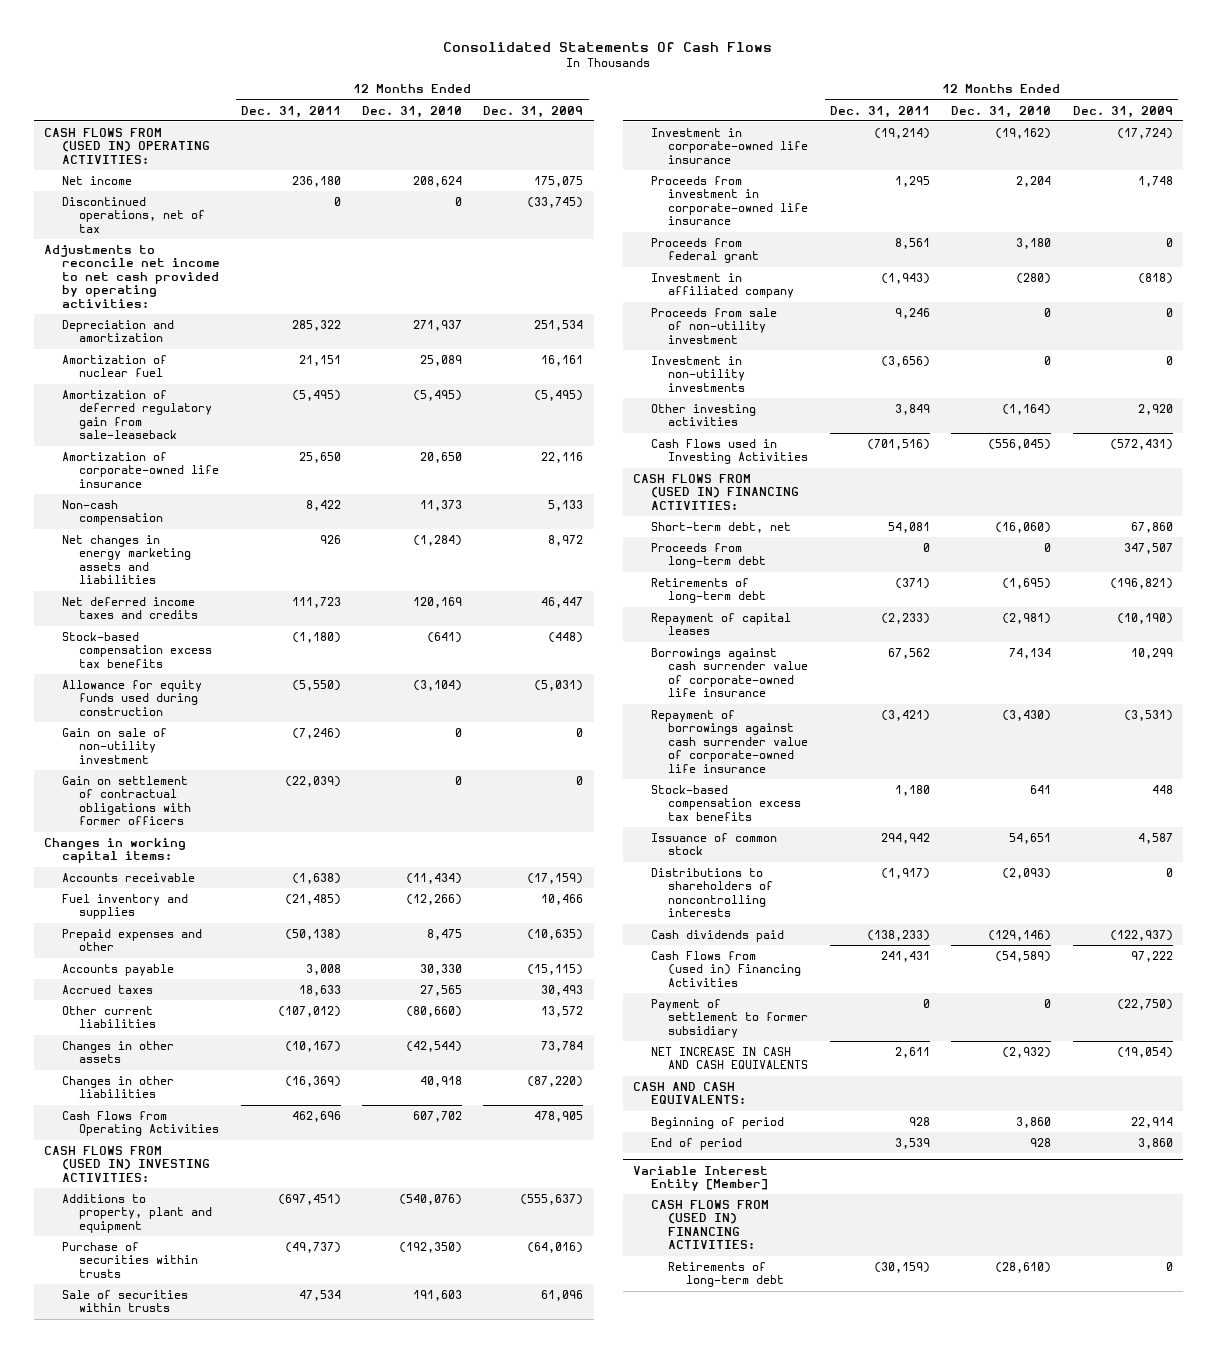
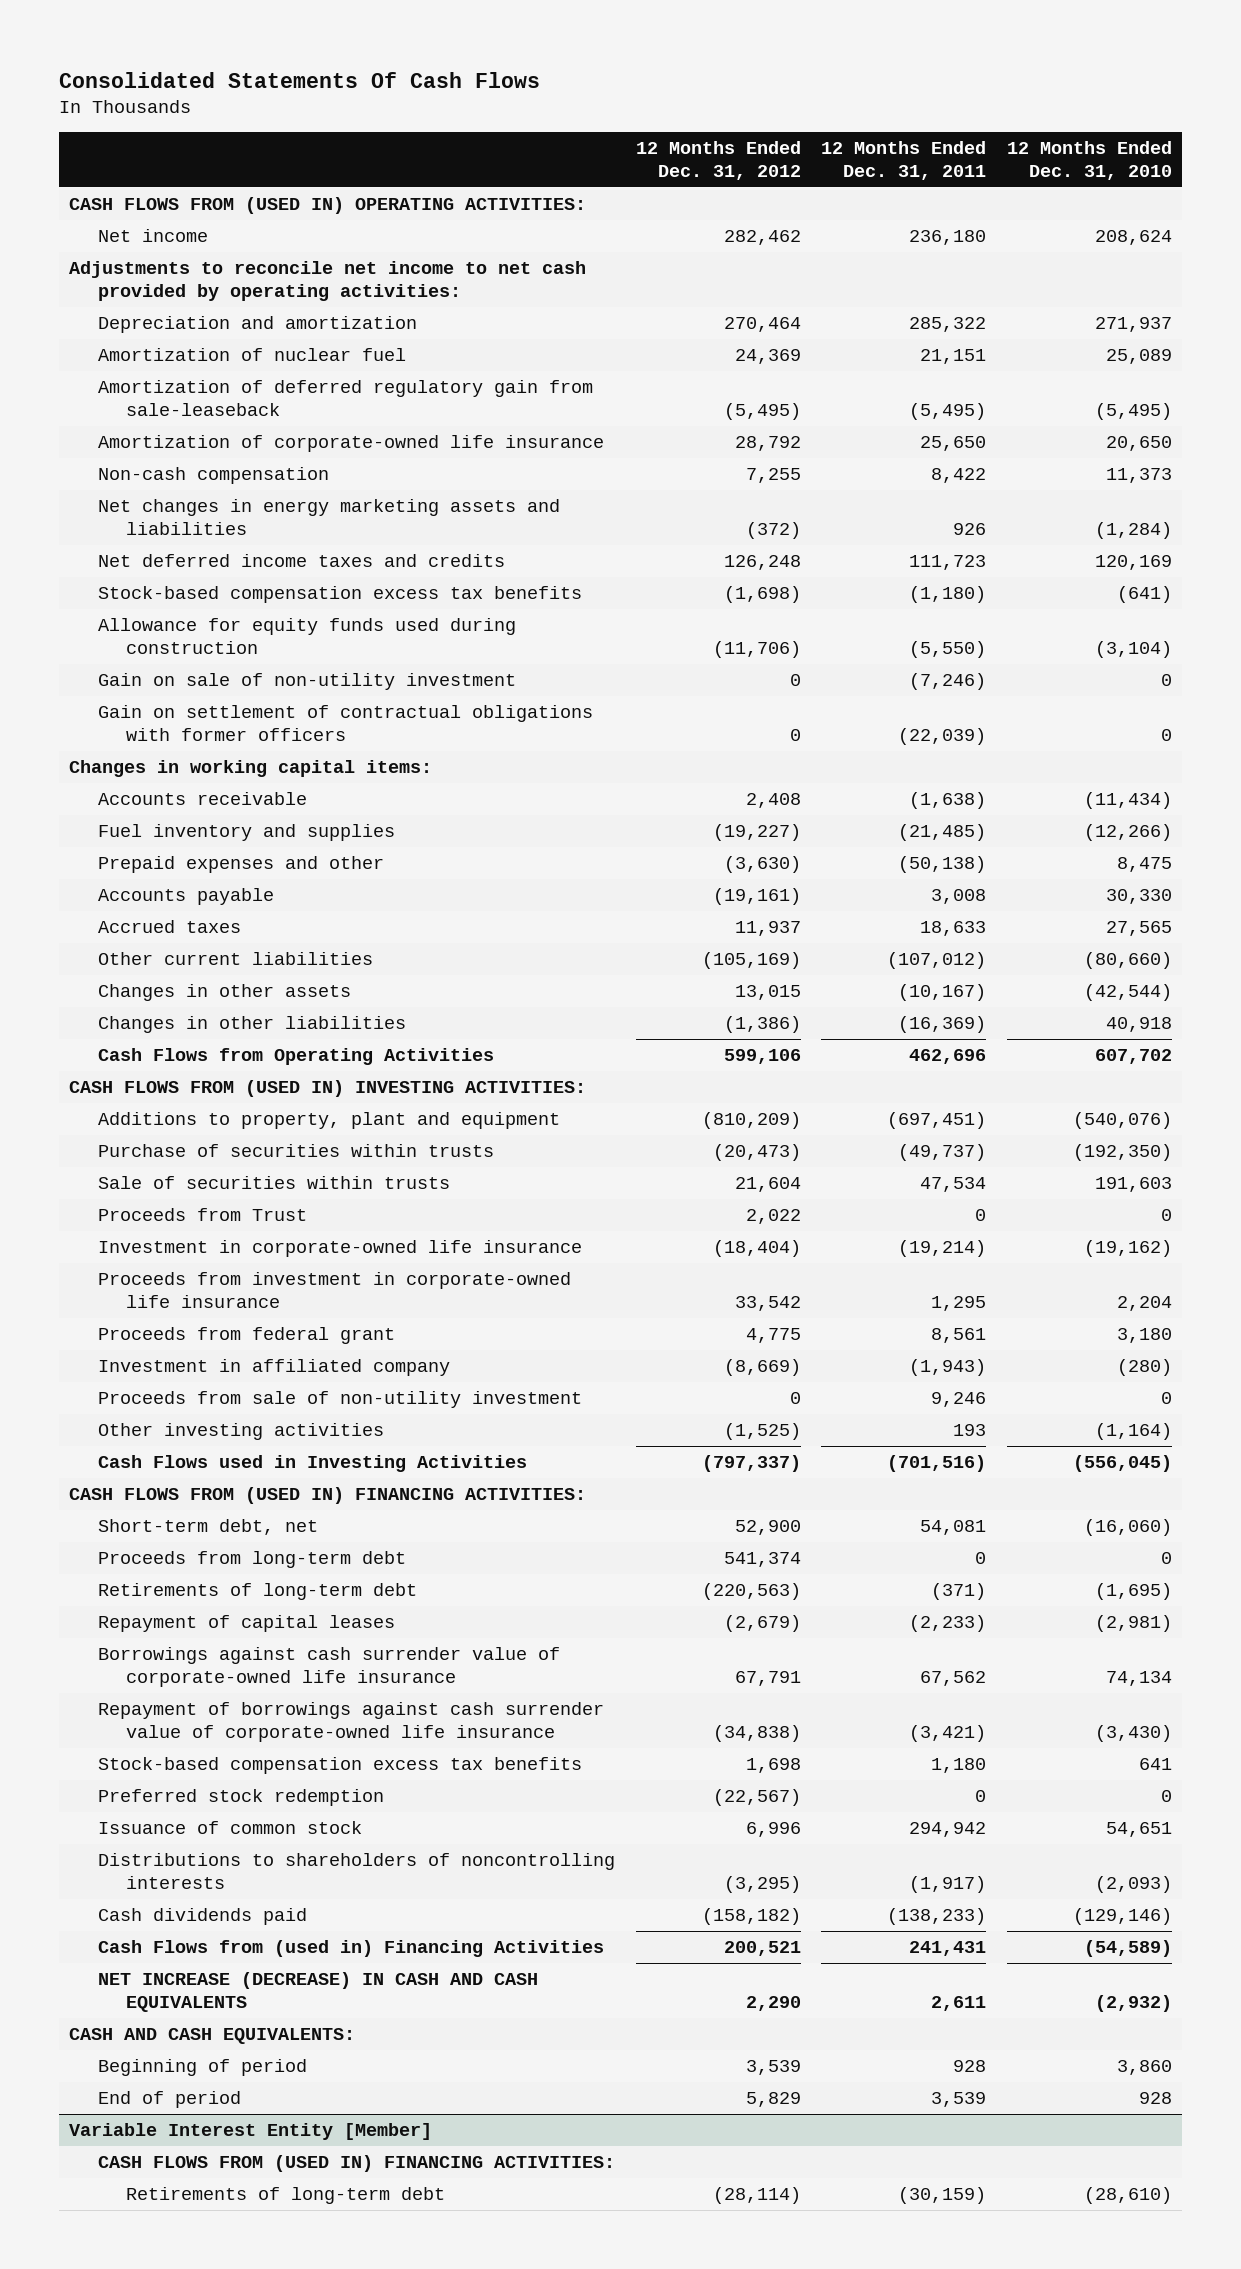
[483,105,584,118] Dec. 31, 2009 -> none
none -> [635,140,801,181] 12 Months Ended Dec. 31, 2012
[61,196,206,233] Discontinued operations, net of tax -> none
none -> [97,1208,307,1222] Proceeds from Trust
[650,355,746,392] Investment in non-utility investments -> none
[895,403,931,415] 3,849 -> [953,1424,987,1437] 193
none -> [97,1789,384,1807] Preferred stock redemption
[650,998,809,1038] Payment of settlement to former subsidiary -> none
[650,1046,809,1070] NET INCREASE IN CASH AND CASH EQUIVALENTS -> [97,1972,538,2013] NET INCREASE (DECREASE) IN CASH AND CASH EQUIVALENTS

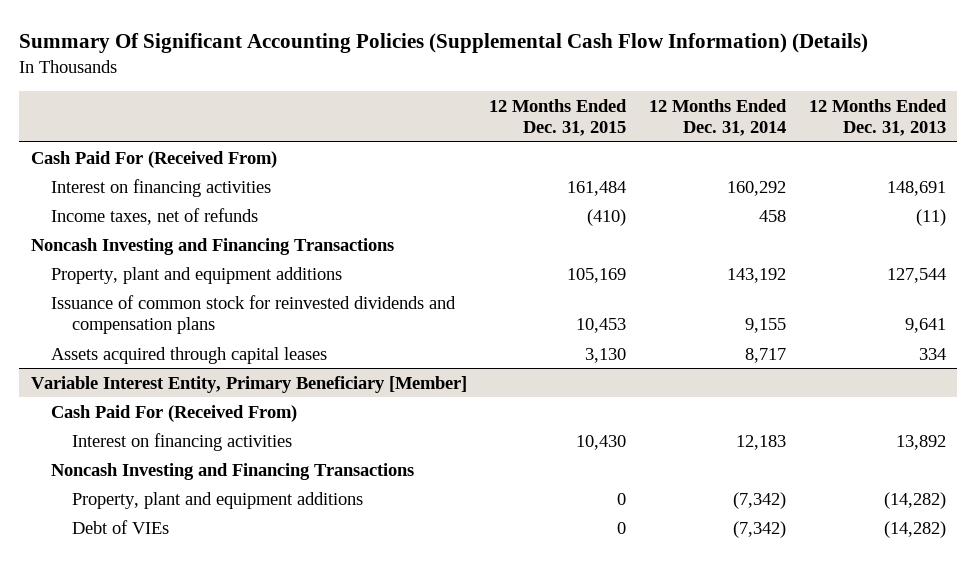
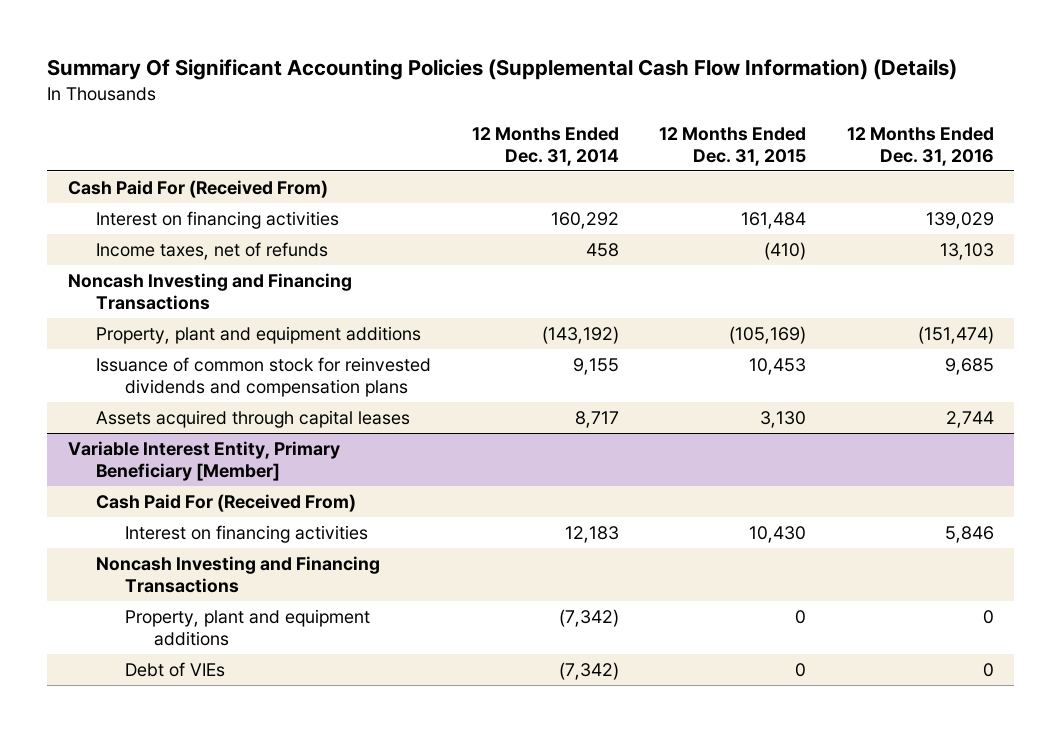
[808,98,947,137] 12 Months Ended Dec. 31, 2013 -> none
none -> [846,126,994,166] 12 Months Ended Dec. 31, 2016
[567,267,627,283] 105,169 -> [729,325,807,344] (105,169)
[727,267,787,283] 143,192 -> [541,325,619,344] (143,192)

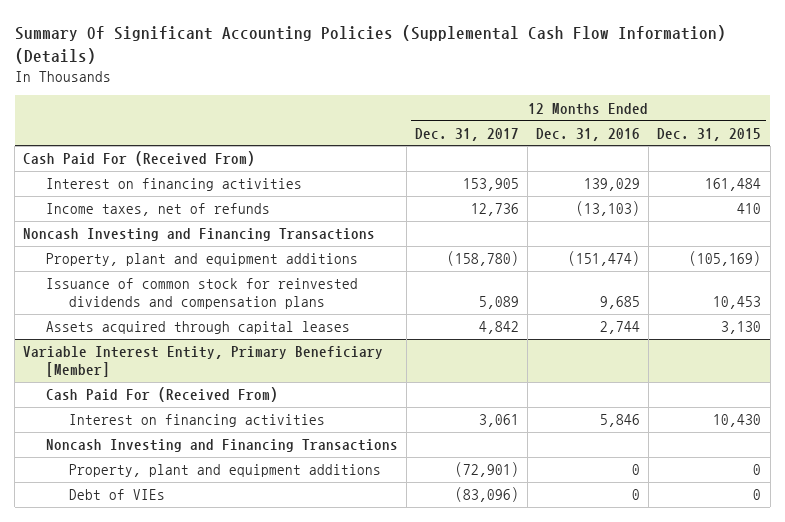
[471,126,619,166] 12 Months Ended Dec. 31, 2014 -> none
none -> [415,127,520,141] Dec. 31, 2017
[764,241,807,260] (410) -> [737,203,762,215] 410
[939,242,994,260] 13,103 -> [576,201,641,217] (13,103)

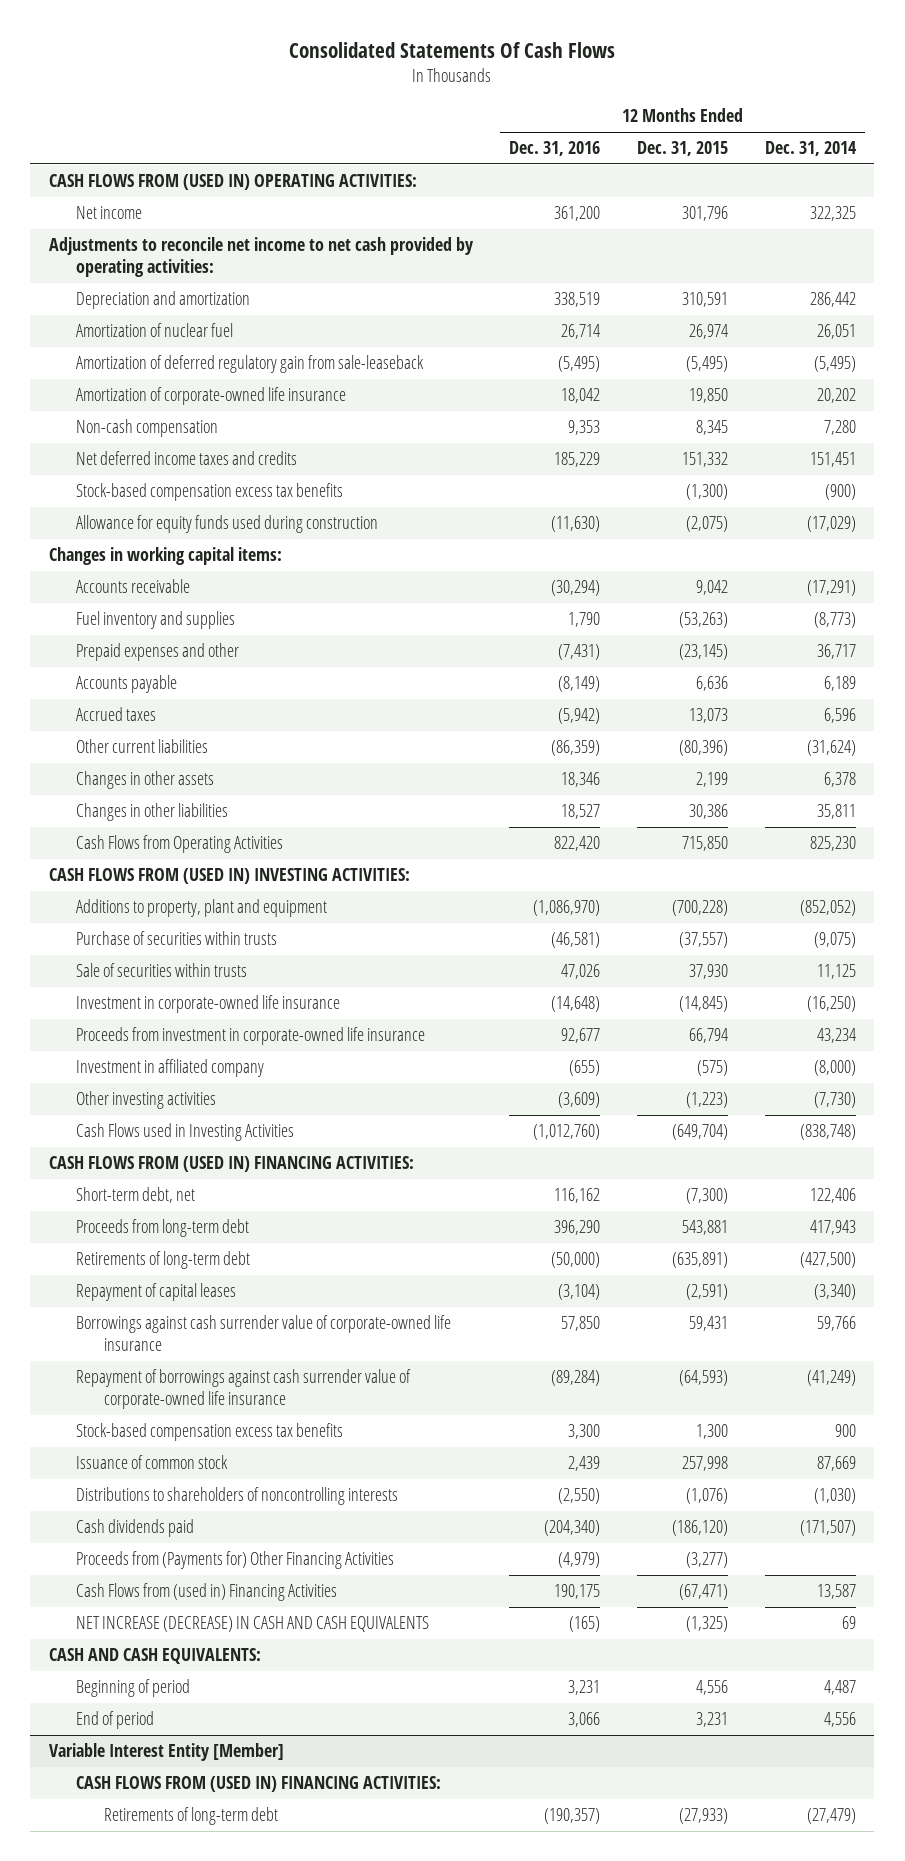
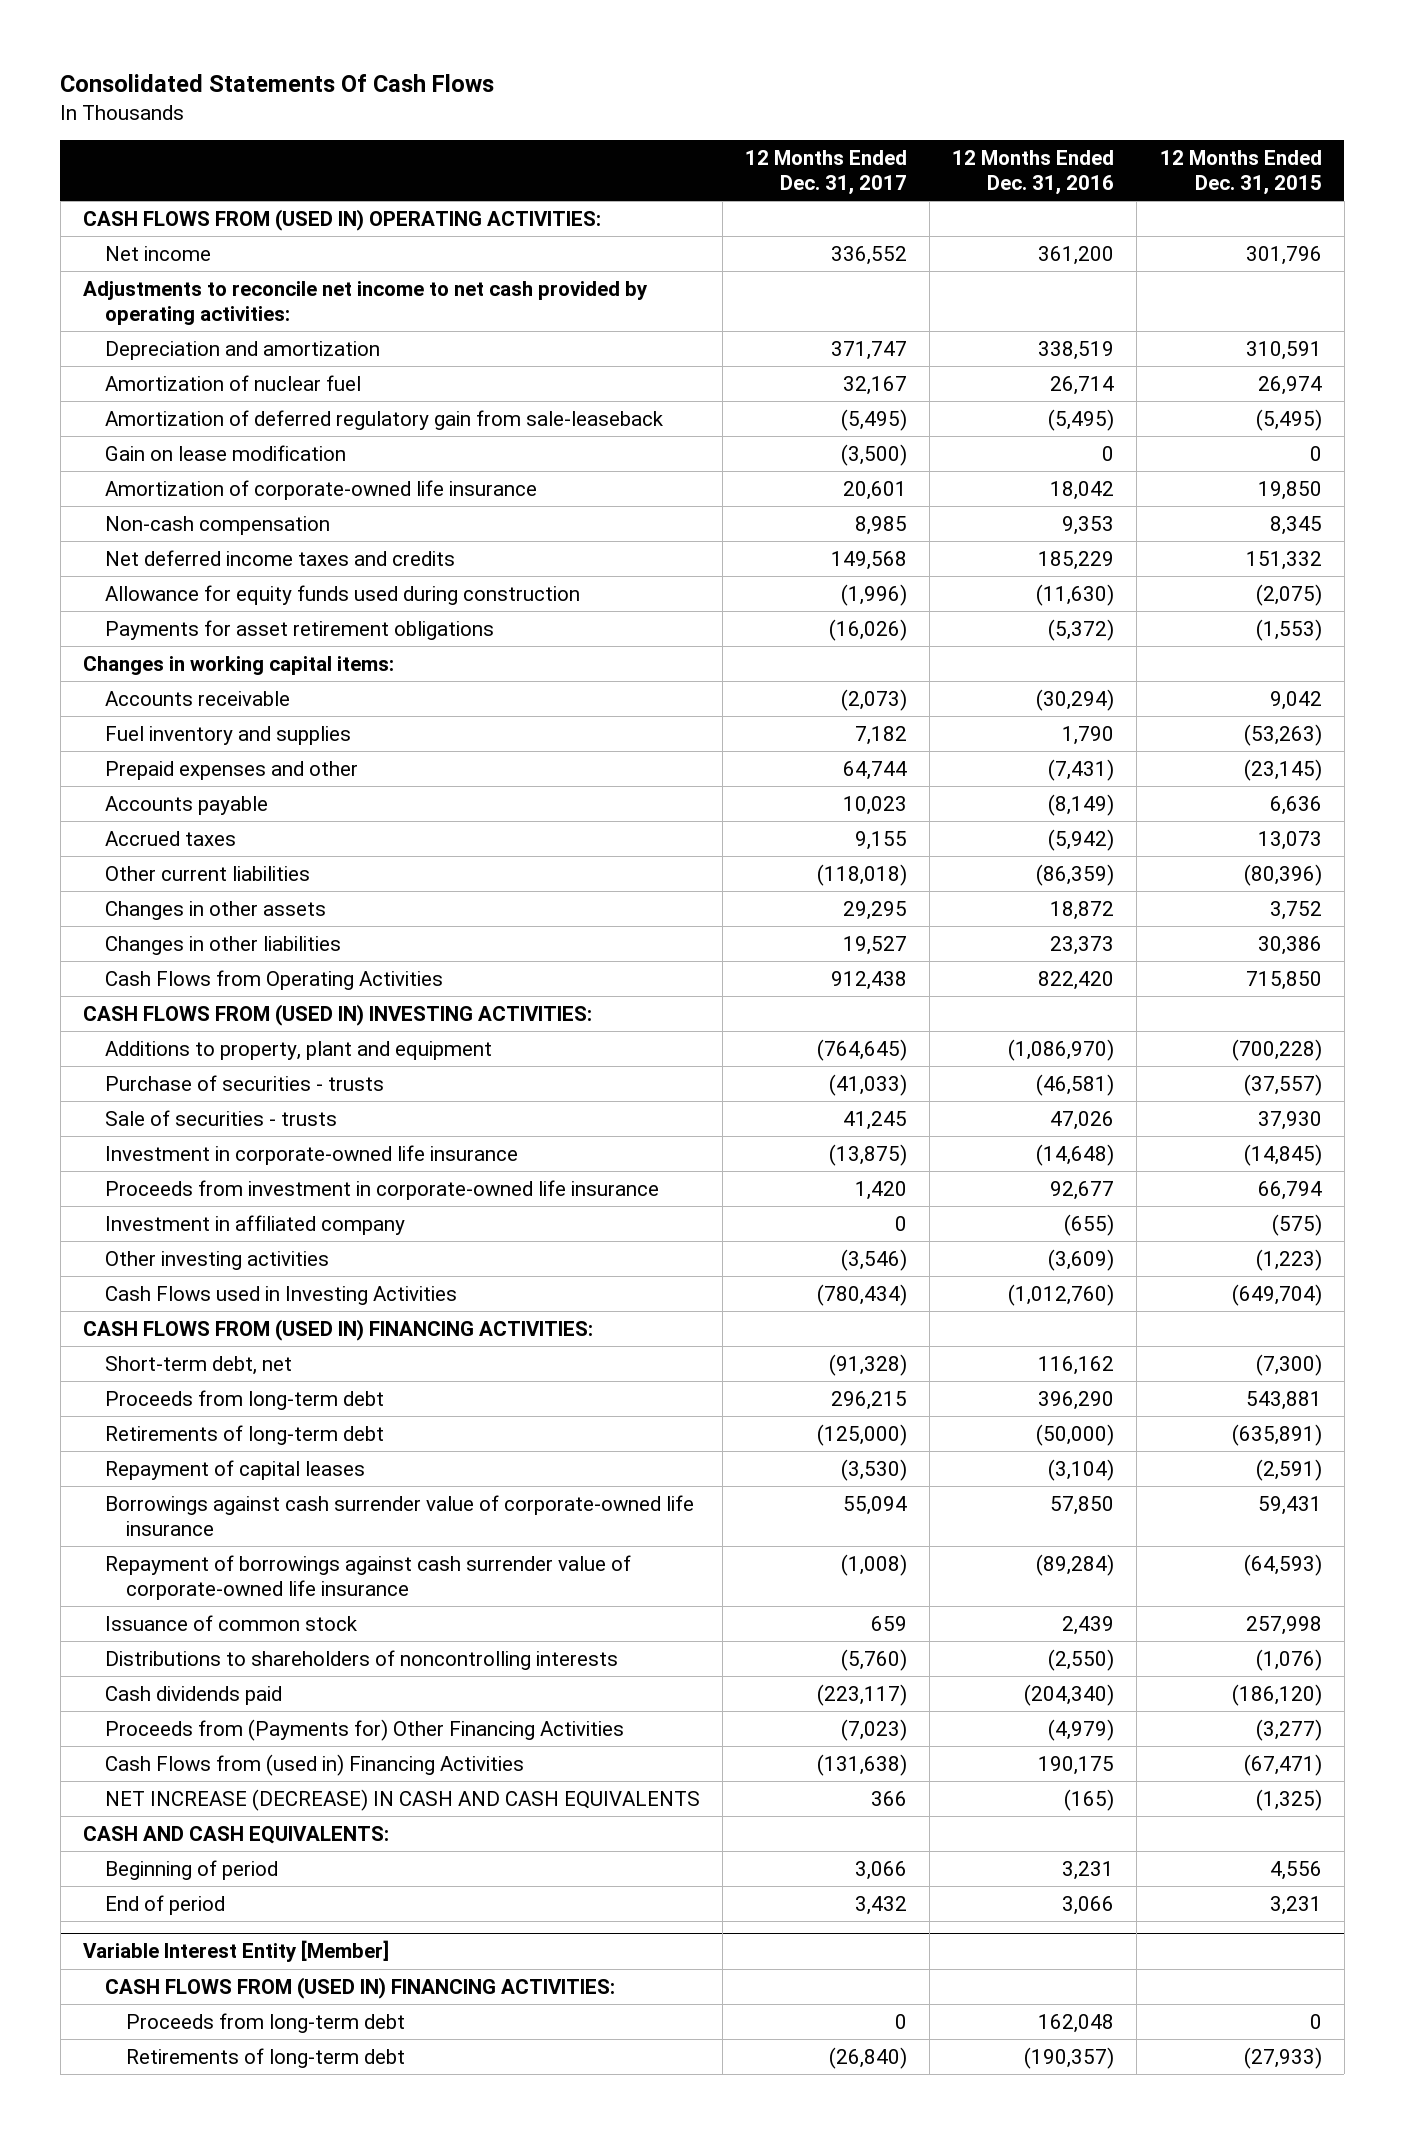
[765,141,858,157] Dec. 31, 2014 -> none
none -> [744,149,907,195] 12 Months Ended Dec. 31, 2017
none -> [104,444,346,461] Gain on lease modification
[76,483,344,502] Stock-based compensation excess tax benefits -> none
none -> [104,619,494,640] Payments for asset retirement obligations
[561,772,601,788] 18,346 -> [1050,900,1115,920] 18,872
[696,772,729,788] 2,199 -> [1269,900,1322,920] 3,752
[561,804,601,820] 18,527 -> [1050,935,1115,955] 23,373
[76,931,278,946] Purchase of securities within trusts -> [104,1074,384,1091] Purchase of securities - trusts
[76,963,248,978] Sale of securities within trusts -> [104,1109,337,1126] Sale of securities - trusts
[76,1423,344,1442] Stock-based compensation excess tax benefits -> none
none -> [126,2012,406,2033] Proceeds from long-term debt

